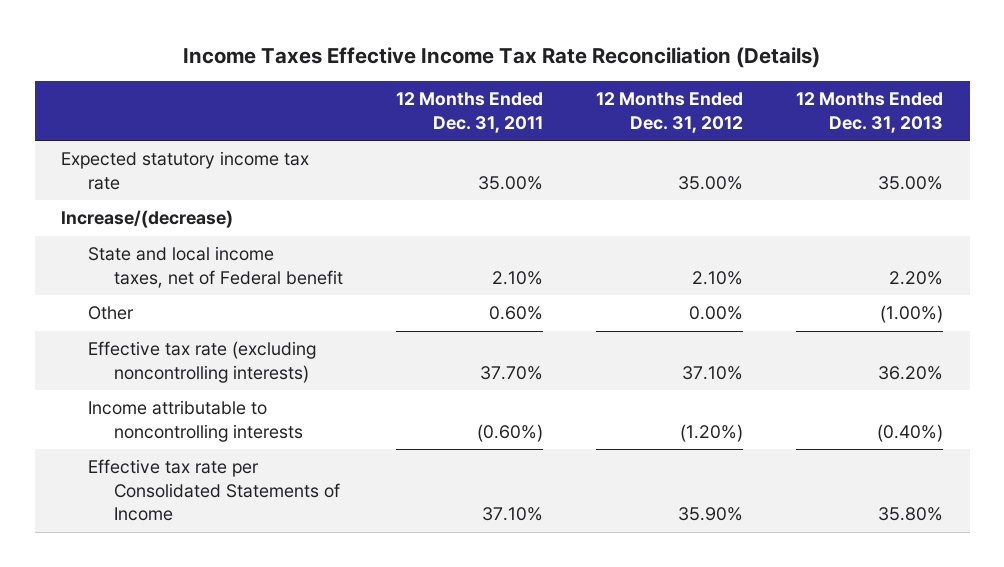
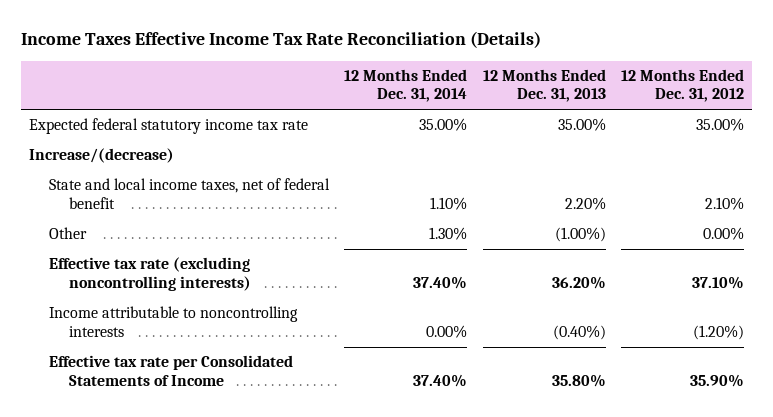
[396,92,544,133] 12 Months Ended Dec. 31, 2011 -> none
none -> [344,68,468,103] 12 Months Ended Dec. 31, 2014
[61,151,310,190] Expected statutory income tax rate -> [28,118,308,135] Expected federal statutory income tax rate
[87,246,344,288] State and local income taxes, net of Federal benefit -> [48,178,330,209] State and local income taxes, net of federal benefit

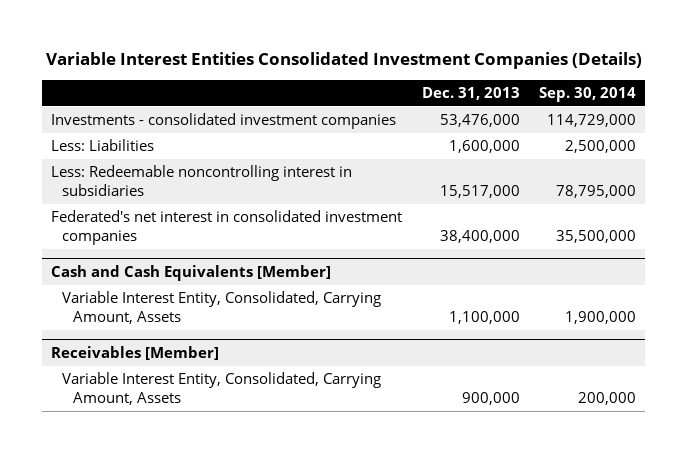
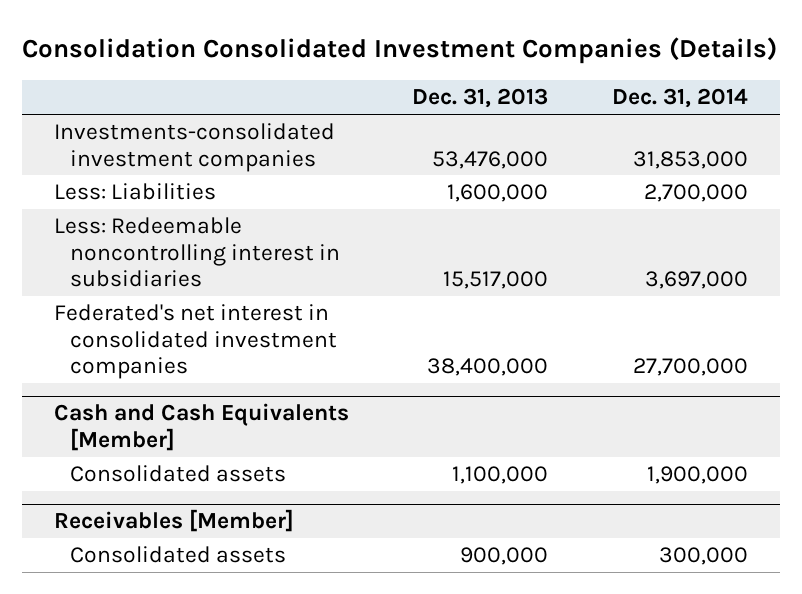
[45,51,642,69] Variable Interest Entities Consolidated Investment Companies (Details) -> [22,37,778,65] Consolidation Consolidated Investment Companies (Details)
[538,86,636,102] Sep. 30, 2014 -> none
none -> [611,88,748,109] Dec. 31, 2014
[51,113,397,130] Investments - consolidated investment companies -> [53,123,335,172] Investments-consolidated investment companies
[62,291,382,325] Variable Interest Entity, Consolidated, Carrying Amount, Assets -> [70,465,287,483] Consolidated assets
[62,372,382,406] Variable Interest Entity, Consolidated, Carrying Amount, Assets -> [70,546,287,564] Consolidated assets

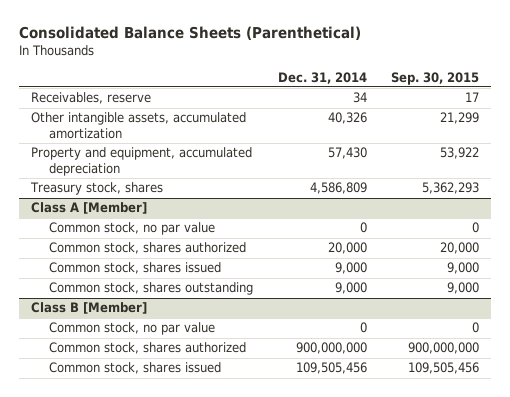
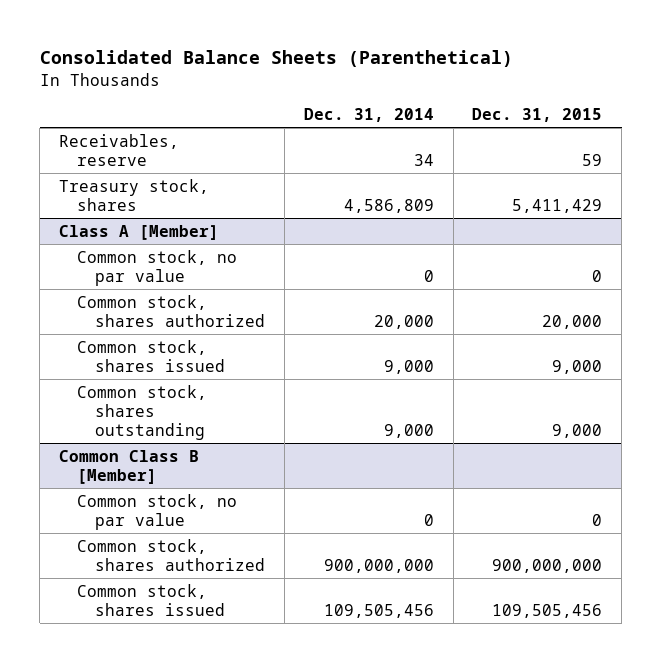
[391,71,480,85] Sep. 30, 2015 -> none
none -> [472,108,603,123] Dec. 31, 2015
[30,112,246,139] Other intangible assets, accumulated amortization -> none
[30,147,252,176] Property and equipment, accumulated depreciation -> none
[30,302,147,315] Class B [Member] -> [58,449,199,484] Common Class B [Member]

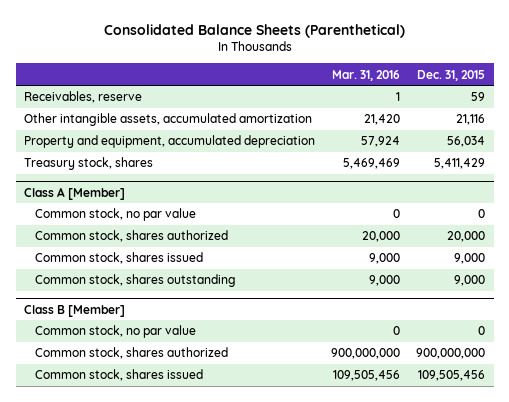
[303,108,434,123] Dec. 31, 2014 -> none
none -> [332,69,401,81] Mar. 31, 2016
none -> [23,113,312,127] Other intangible assets, accumulated amortization
none -> [23,135,315,149] Property and equipment, accumulated depreciation
[58,449,199,484] Common Class B [Member] -> [23,304,125,317] Class B [Member]

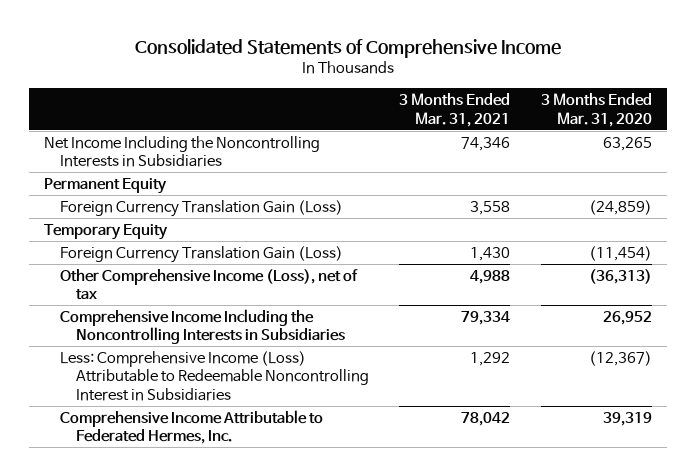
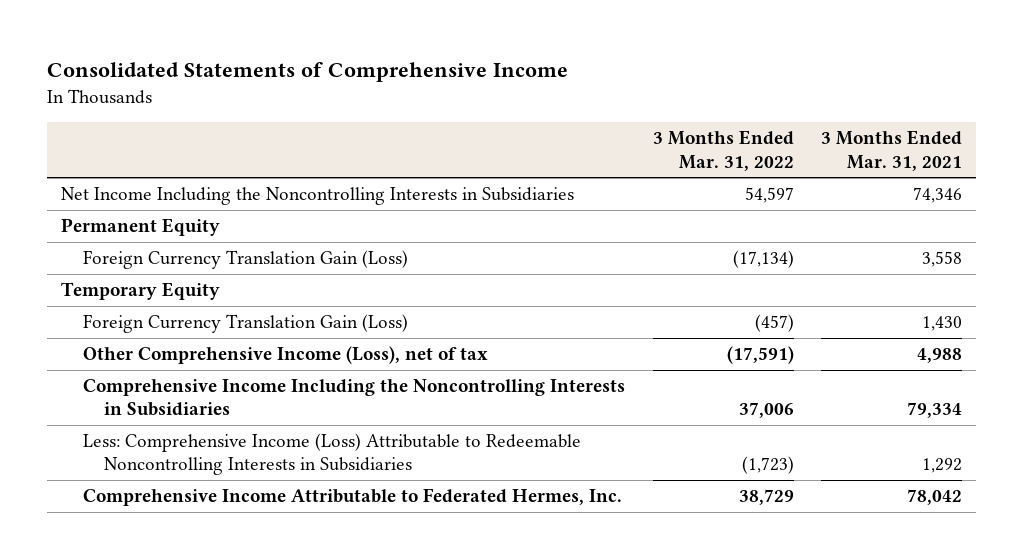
[540,93,652,127] 3 Months Ended Mar. 31, 2020 -> none
none -> [652,130,794,171] 3 Months Ended Mar. 31, 2022
[60,350,369,402] Less: Comprehensive Income (Loss) Attributable to Redeemable Noncontrolling Interest in Subsidiaries -> [82,433,581,476] Less: Comprehensive Income (Loss) Attributable to Redeemable Noncontrolling Interests in Subsidiaries

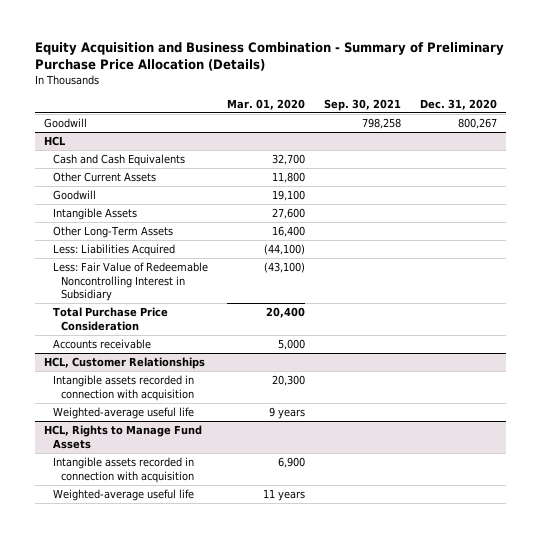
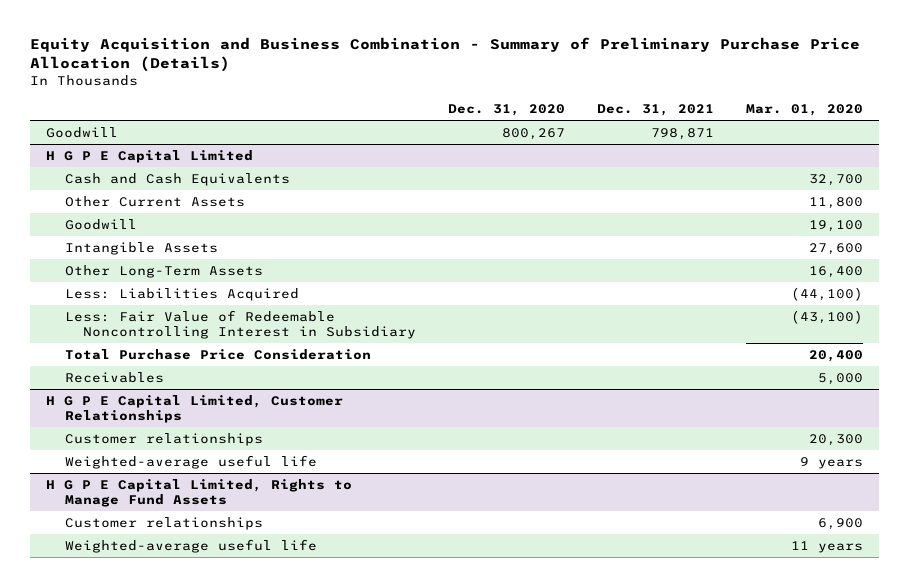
[323,98,401,111] Sep. 30, 2021 -> none
none -> [597,104,715,117] Dec. 31, 2021
[44,136,67,147] HCL -> [46,149,254,163] H G P E Capital Limited
[44,357,206,370] HCL, Customer Relationships -> none
[52,339,151,350] Accounts receivable -> [64,371,164,383] Receivables
none -> [46,394,344,423] H G P E Capital Limited, Customer Relationships
[52,375,195,401] Intangible assets recorded in connection with acquisition -> [64,432,263,446] Customer relationships
[44,425,203,449] HCL, Rights to Manage Fund Assets -> none
none -> [46,478,353,507] H G P E Capital Limited, Rights to Manage Fund Assets
[52,457,195,483] Intangible assets recorded in connection with acquisition -> [64,516,263,530] Customer relationships

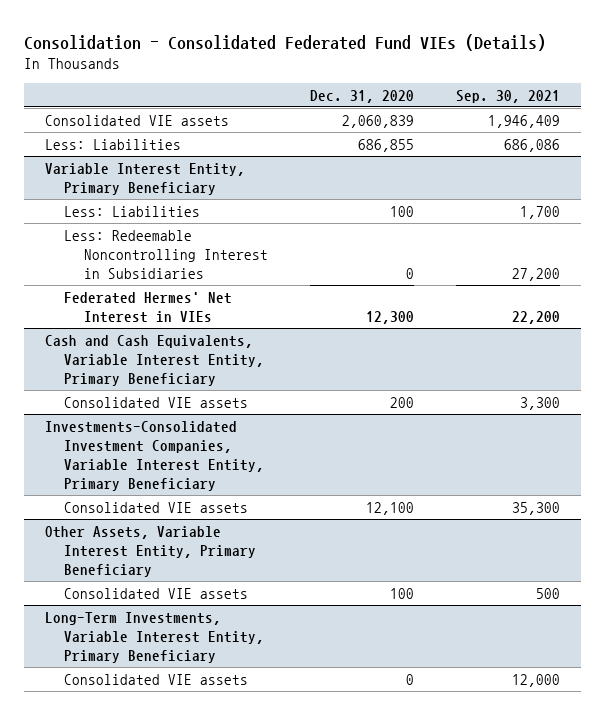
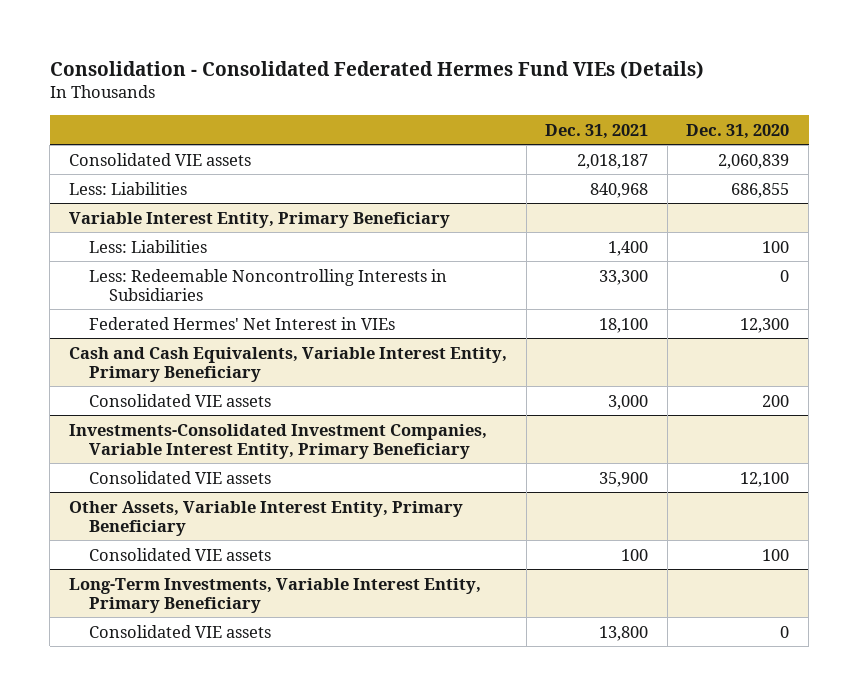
[24,33,547,51] Consolidation - Consolidated Federated Fund VIEs (Details) -> [49,60,704,79] Consolidation - Consolidated Federated Hermes Fund VIEs (Details)
[456,89,561,103] Sep. 30, 2021 -> none
none -> [545,123,649,139] Dec. 31, 2021
[64,229,268,280] Less: Redeemable Noncontrolling Interest in Subsidiaries -> [88,268,447,301] Less: Redeemable Noncontrolling Interests in Subsidiaries

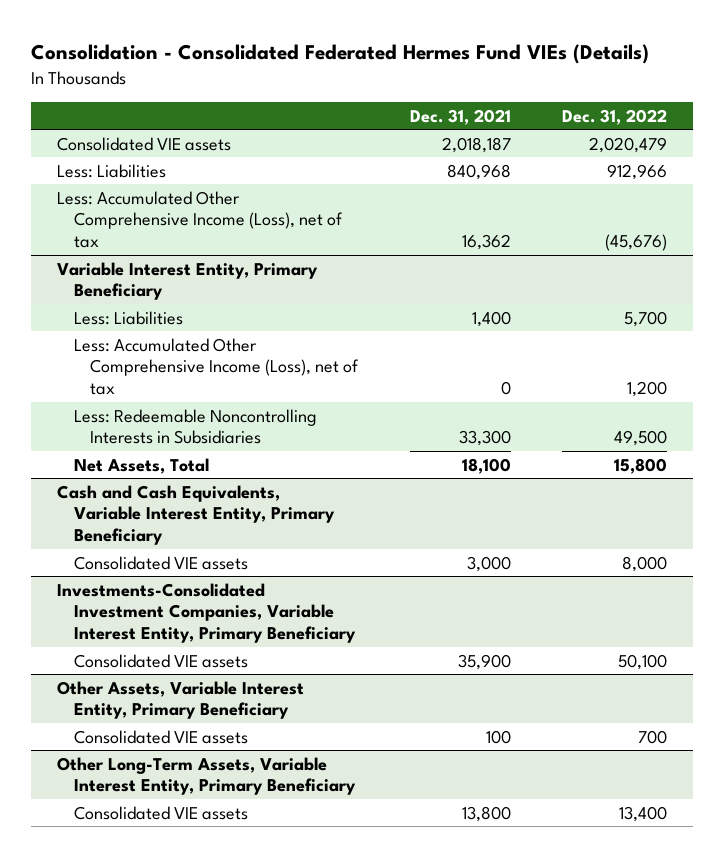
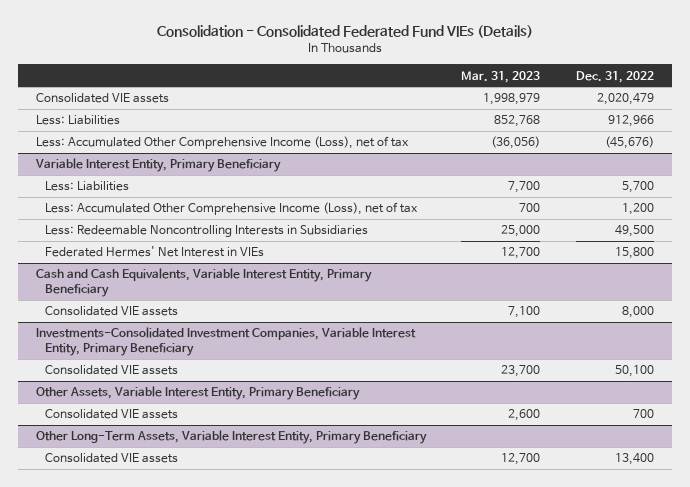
[31,44,650,65] Consolidation - Consolidated Federated Hermes Fund VIEs (Details) -> [156,25,533,39] Consolidation - Consolidated Federated Fund VIEs (Details)
[409,108,511,125] Dec. 31, 2021 -> none
none -> [461,70,541,83] Mar. 31, 2023
[73,457,209,474] Net Assets, Total -> [44,246,264,258] Federated Hermes' Net Interest in VIEs

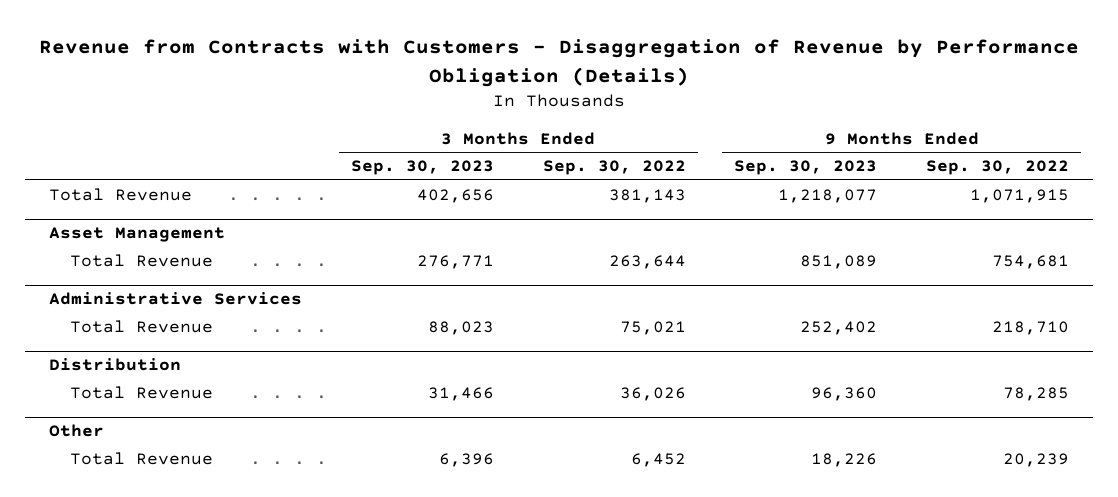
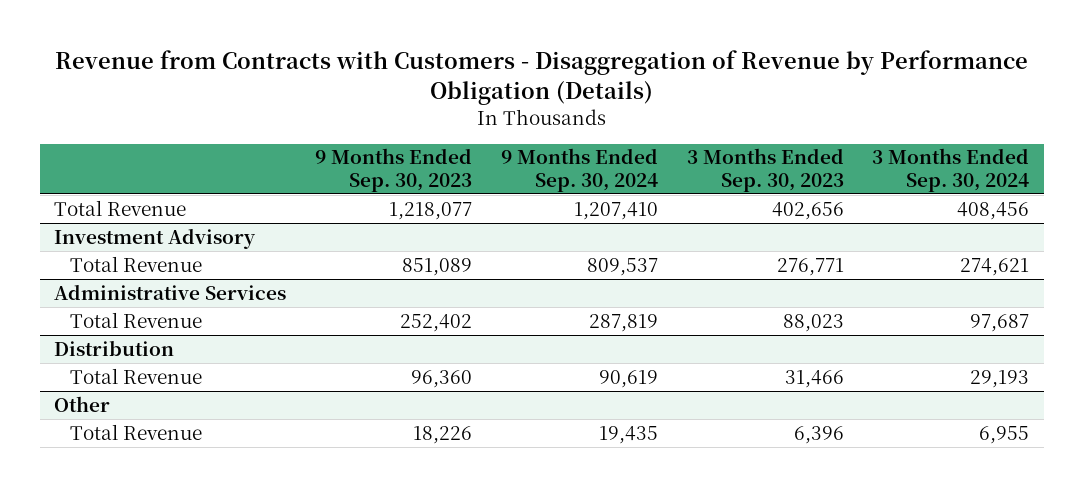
[542,160,686,176] Sep. 30, 2022 -> none
[925,160,1069,176] Sep. 30, 2022 -> none
none -> [500,148,658,193] 9 Months Ended Sep. 30, 2024
none -> [872,148,1030,193] 3 Months Ended Sep. 30, 2024
[49,227,226,243] Asset Management -> [54,227,257,249] Investment Advisory

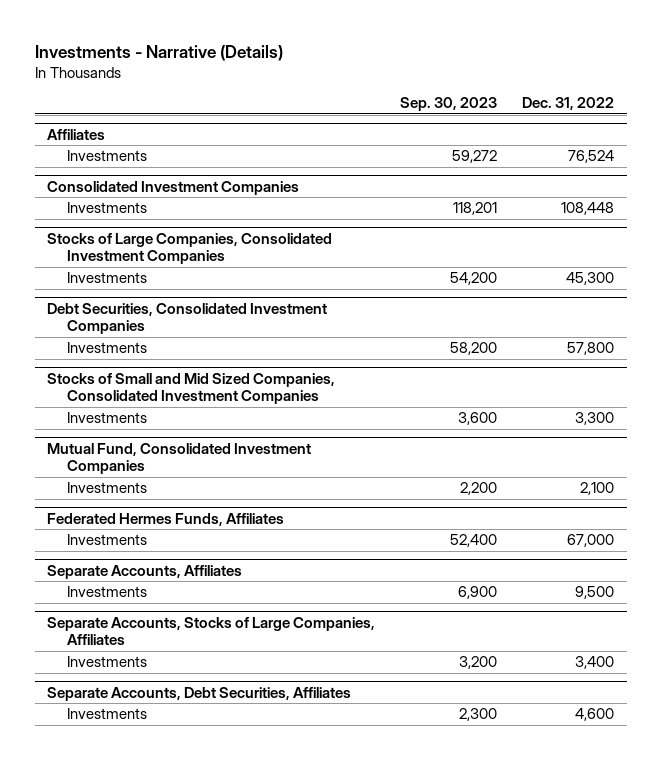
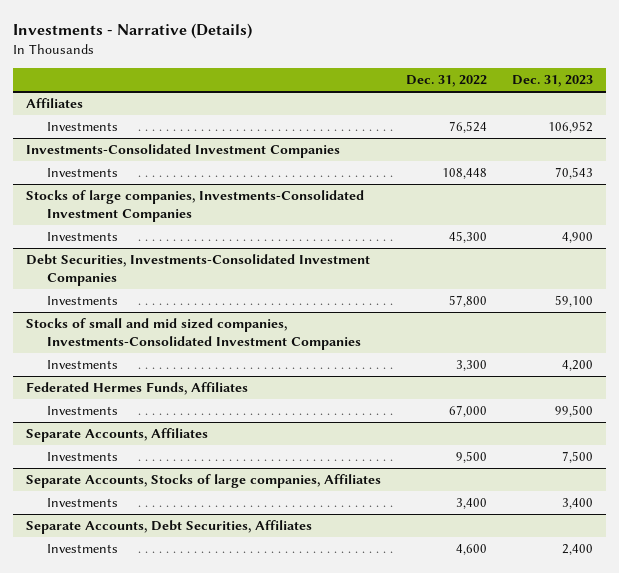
[400,97,498,112] Sep. 30, 2023 -> none
none -> [512,75,594,88] Dec. 31, 2023
[47,180,300,195] Consolidated Investment Companies -> [25,144,340,159] Investments-Consolidated Investment Companies
[47,232,333,265] Stocks of Large Companies, Consolidated Investment Companies -> [25,190,364,222] Stocks of large companies, Investments-Consolidated Investment Companies
[47,302,328,335] Debt Securities, Consolidated Investment Companies -> [25,254,370,286] Debt Securities, Investments-Consolidated Investment Companies
[47,372,336,405] Stocks of Small and Mid Sized Companies, Consolidated Investment Companies -> [25,318,362,350] Stocks of small and mid sized companies, Investments-Consolidated Investment Companies
[47,442,312,475] Mutual Fund, Consolidated Investment Companies -> none
[66,482,147,494] Investments -> none
[47,616,376,646] Separate Accounts, Stocks of Large Companies, Affiliates -> [25,474,381,489] Separate Accounts, Stocks of large companies, Affiliates

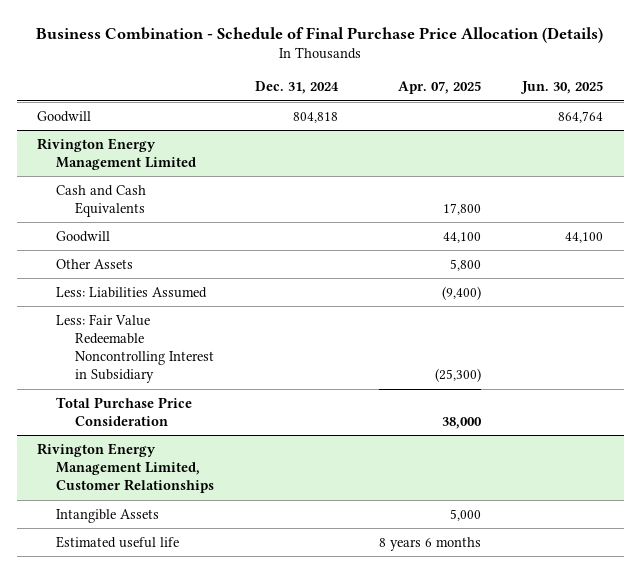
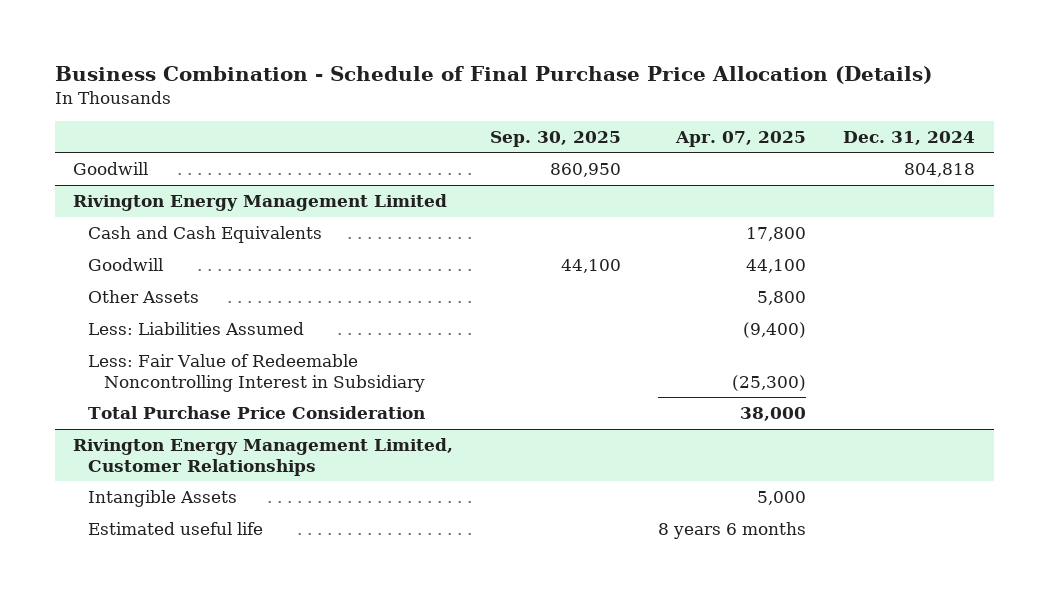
[520,81,604,95] Jun. 30, 2025 -> none
none -> [490,130,622,147] Sep. 30, 2025
[55,313,214,384] Less: Fair Value Redeemable Noncontrolling Interest in Subsidiary -> [88,354,425,392] Less: Fair Value of Redeemable Noncontrolling Interest in Subsidiary

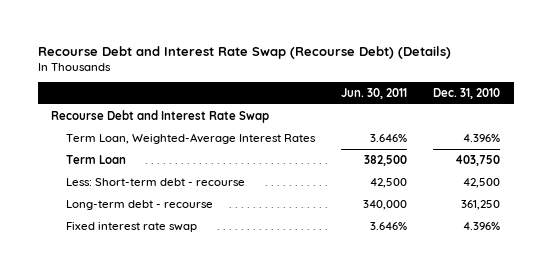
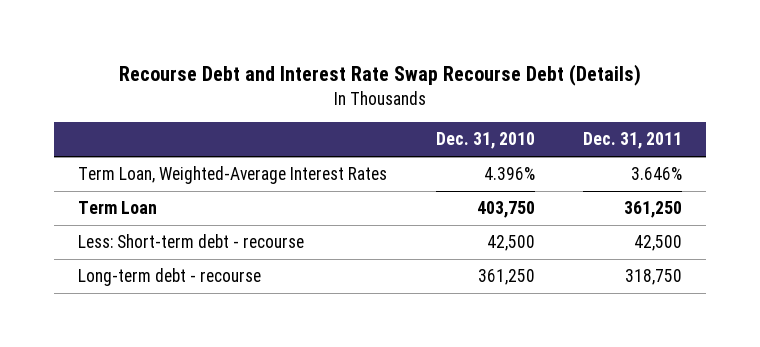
[38,45,452,59] Recourse Debt and Interest Rate Swap (Recourse Debt) (Details) -> [119,64,642,87] Recourse Debt and Interest Rate Swap Recourse Debt (Details)
[340,88,407,100] Jun. 30, 2011 -> none
none -> [582,132,682,150] Dec. 31, 2011
[51,109,270,123] Recourse Debt and Interest Rate Swap -> none
[65,221,197,232] Fixed interest rate swap -> none

